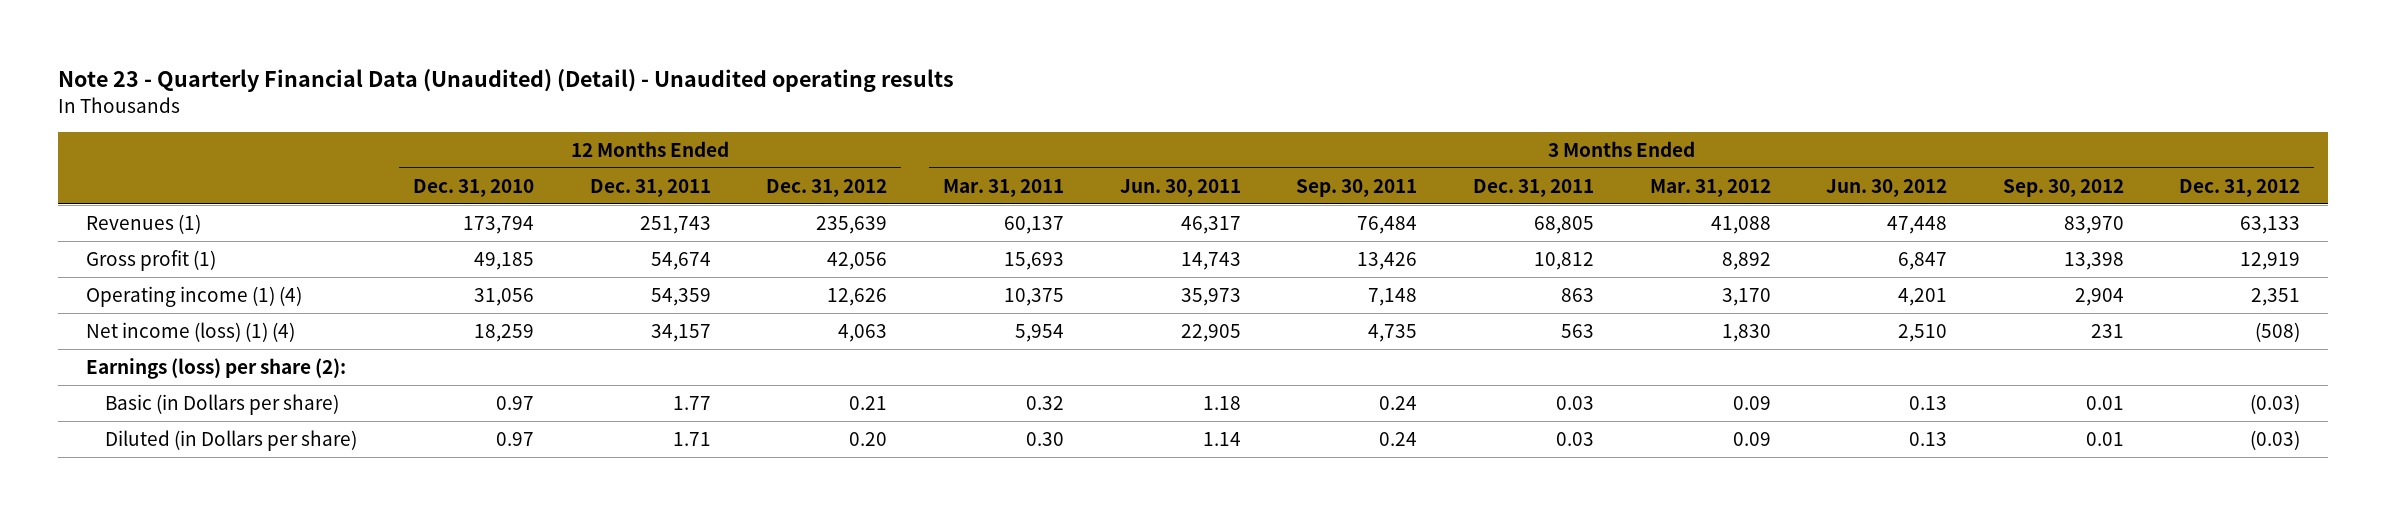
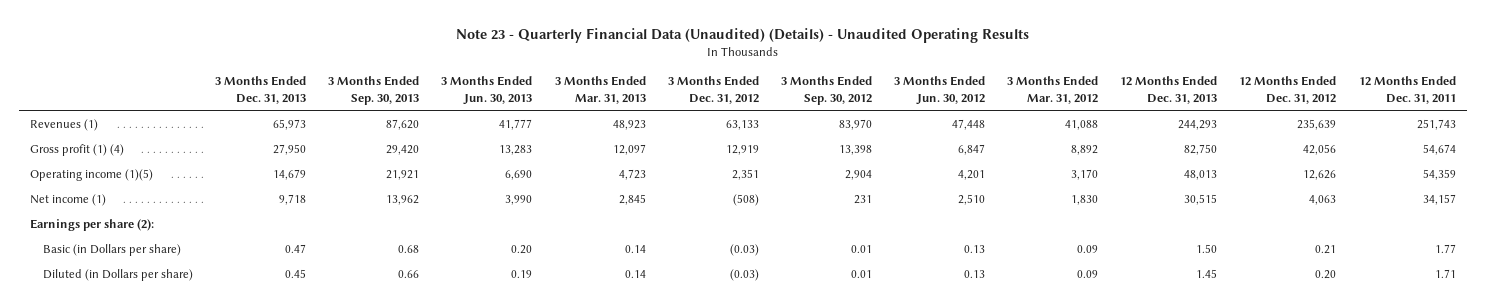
[58,69,955,93] Note 23 - Quarterly Financial Data (Unaudited) (Detail) - Unaudited operating results -> [455,27,1029,43] Note 23 - Quarterly Financial Data (Unaudited) (Details) - Unaudited Operating Results
[413,178,535,197] Dec. 31, 2010 -> none
[943,178,1065,197] Mar. 31, 2011 -> none
[1119,178,1241,197] Jun. 30, 2011 -> none
[1296,178,1418,197] Sep. 30, 2011 -> none
[1472,178,1594,197] Dec. 31, 2011 -> none
none -> [215,76,307,104] 3 Months Ended Dec. 31, 2013
none -> [328,76,420,105] 3 Months Ended Sep. 30, 2013
none -> [441,76,533,105] 3 Months Ended Jun. 30, 2013
none -> [554,76,646,104] 3 Months Ended Mar. 31, 2013
none -> [1120,76,1218,104] 12 Months Ended Dec. 31, 2013
[85,249,216,271] Gross profit (1) -> [30,143,125,156] Gross profit (1) (4)
[85,285,302,307] Operating income (1) (4) -> [30,168,154,181] Operating income (1)(5)
[85,321,295,342] Net income (loss) (1) (4) -> [30,193,107,206] Net income (1)
[85,357,346,379] Earnings (loss) per share (2): -> [30,218,155,231] Earnings per share (2):

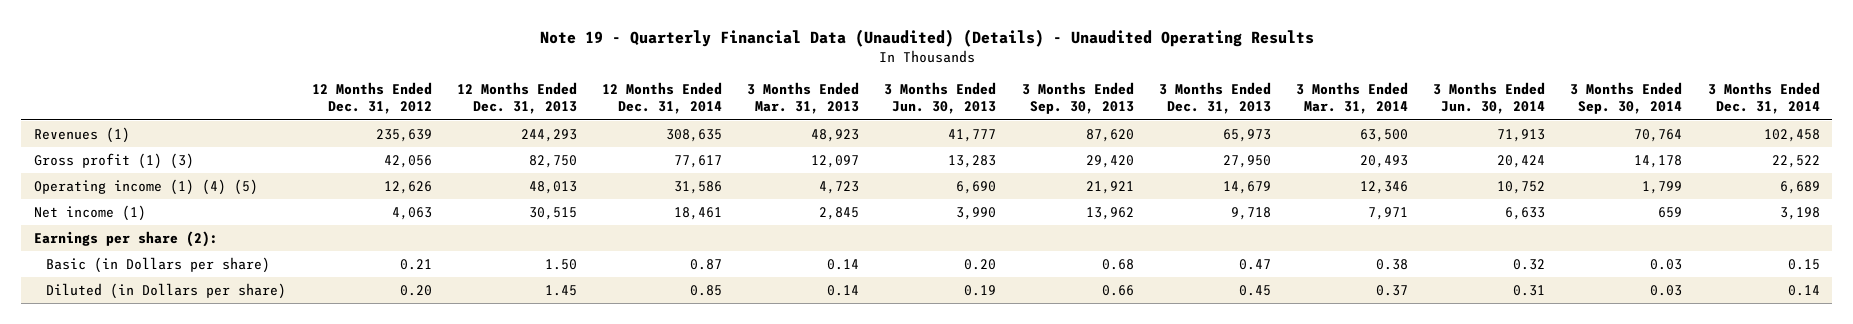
[455,27,1029,43] Note 23 - Quarterly Financial Data (Unaudited) (Details) - Unaudited Operating Results -> [539,28,1314,47] Note 19 - Quarterly Financial Data (Unaudited) (Details) - Unaudited Operating Results
[667,76,759,104] 3 Months Ended Dec. 31, 2012 -> none
[780,76,872,105] 3 Months Ended Sep. 30, 2012 -> none
[894,76,986,105] 3 Months Ended Jun. 30, 2012 -> none
[1007,76,1099,104] 3 Months Ended Mar. 31, 2012 -> none
[1358,76,1456,104] 12 Months Ended Dec. 31, 2011 -> none
none -> [602,81,723,115] 12 Months Ended Dec. 31, 2014
none -> [1296,81,1409,115] 3 Months Ended Mar. 31, 2014
none -> [1433,81,1546,115] 3 Months Ended Jun. 30, 2014
none -> [1570,81,1683,115] 3 Months Ended Sep. 30, 2014
none -> [1707,81,1820,115] 3 Months Ended Dec. 31, 2014
[30,143,125,156] Gross profit (1) (4) -> [33,153,194,170] Gross profit (1) (3)
[30,168,154,181] Operating income (1)(5) -> [33,179,258,196] Operating income (1) (4) (5)

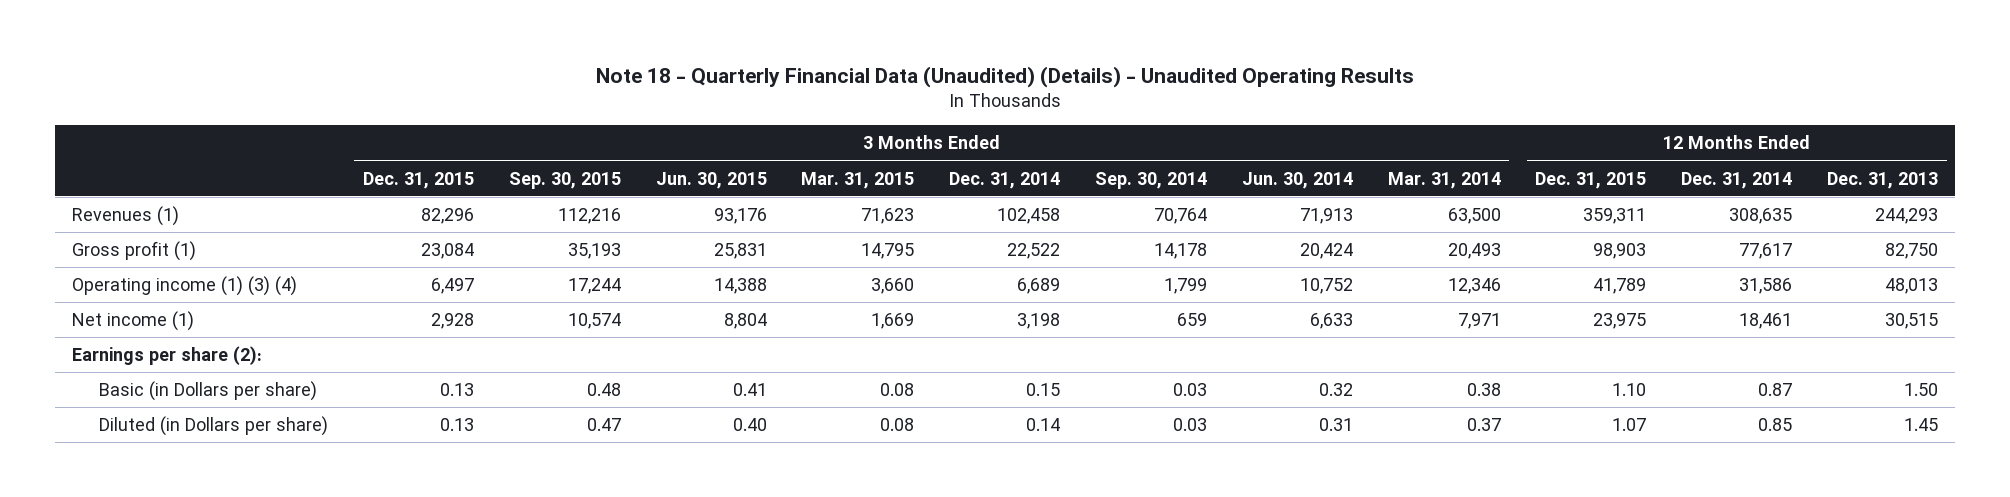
[539,28,1314,47] Note 19 - Quarterly Financial Data (Unaudited) (Details) - Unaudited Operating Results -> [596,65,1415,88] Note 18 - Quarterly Financial Data (Unaudited) (Details) - Unaudited Operating Results
[311,81,432,115] 12 Months Ended Dec. 31, 2012 -> none
[747,81,860,115] 3 Months Ended Mar. 31, 2013 -> none
[884,81,997,115] 3 Months Ended Jun. 30, 2013 -> none
[1021,81,1134,115] 3 Months Ended Sep. 30, 2013 -> none
[1158,81,1271,115] 3 Months Ended Dec. 31, 2013 -> none
none -> [363,171,475,189] Dec. 31, 2015
none -> [508,171,621,189] Sep. 30, 2015
none -> [655,171,767,189] Jun. 30, 2015
none -> [801,171,915,189] Mar. 31, 2015
none -> [1535,171,1647,189] Dec. 31, 2015
[33,153,194,170] Gross profit (1) (3) -> [72,241,197,262] Gross profit (1)
[33,179,258,196] Operating income (1) (4) (5) -> [72,276,298,297] Operating income (1) (3) (4)

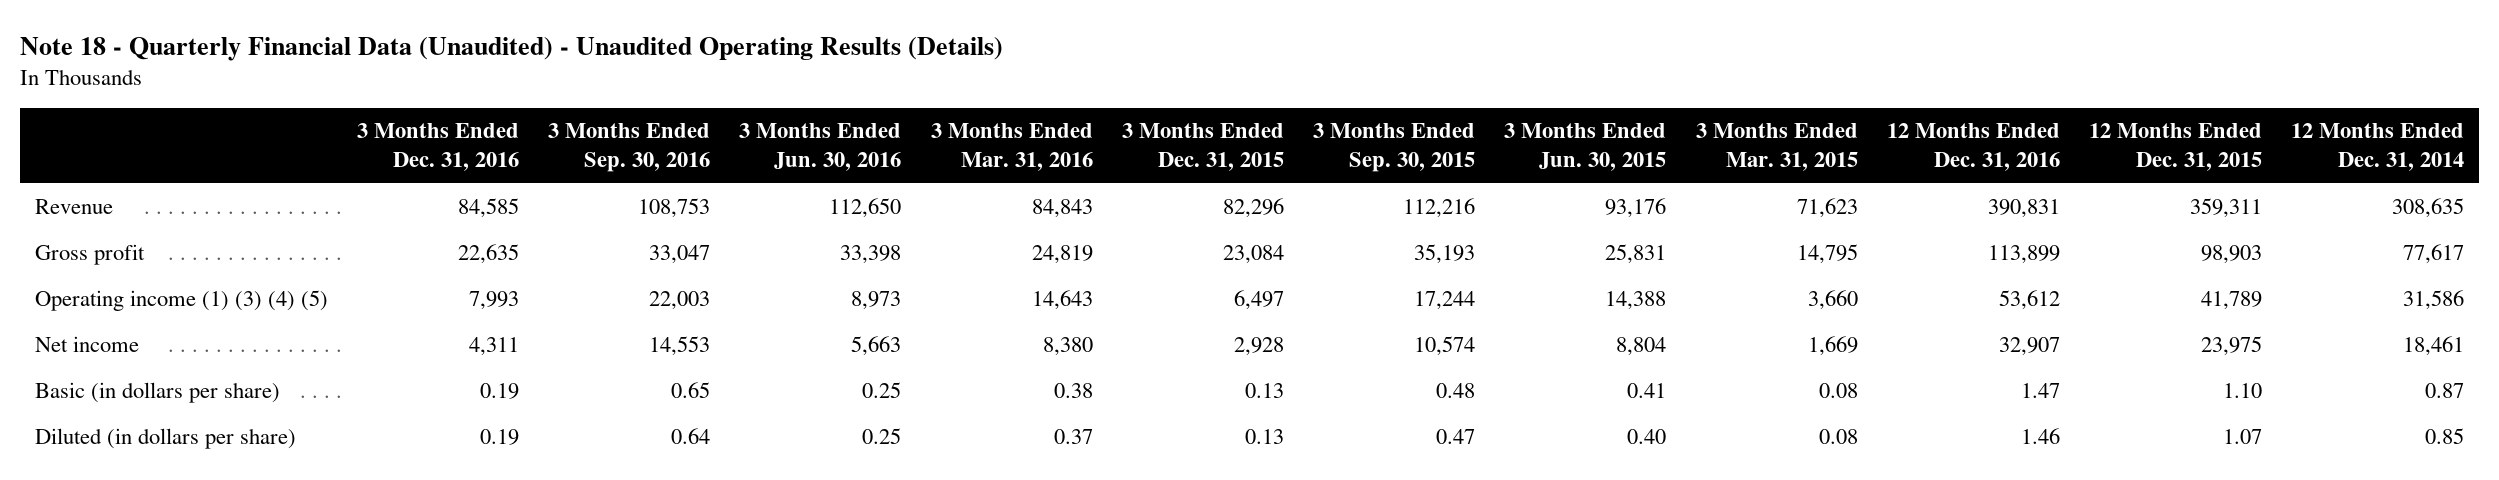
[596,65,1415,88] Note 18 - Quarterly Financial Data (Unaudited) (Details) - Unaudited Operating Results -> [20,36,1004,61] Note 18 - Quarterly Financial Data (Unaudited) - Unaudited Operating Results (Details)
[949,171,1061,189] Dec. 31, 2014 -> none
[1095,171,1208,189] Sep. 30, 2014 -> none
[1241,171,1353,189] Jun. 30, 2014 -> none
[1387,171,1501,189] Mar. 31, 2014 -> none
[1827,171,1939,189] Dec. 31, 2013 -> none
none -> [357,123,520,172] 3 Months Ended Dec. 31, 2016
none -> [548,123,711,173] 3 Months Ended Sep. 30, 2016
none -> [739,123,902,172] 3 Months Ended Jun. 30, 2016
none -> [930,123,1093,172] 3 Months Ended Mar. 31, 2016
none -> [1886,123,2060,172] 12 Months Ended Dec. 31, 2016
[72,346,263,366] Earnings per share (2): -> none
[72,206,180,227] Revenues (1) -> [34,199,113,215] Revenue
[72,241,197,262] Gross profit (1) -> [34,244,145,266] Gross profit
[72,276,298,297] Operating income (1) (3) (4) -> [34,290,328,312] Operating income (1) (3) (4) (5)
[72,311,195,332] Net income (1) -> [34,336,139,353] Net income
[99,381,318,402] Basic (in Dollars per share) -> [34,382,280,404] Basic (in dollars per share)
[99,416,329,437] Diluted (in Dollars per share) -> [34,428,296,450] Diluted (in dollars per share)

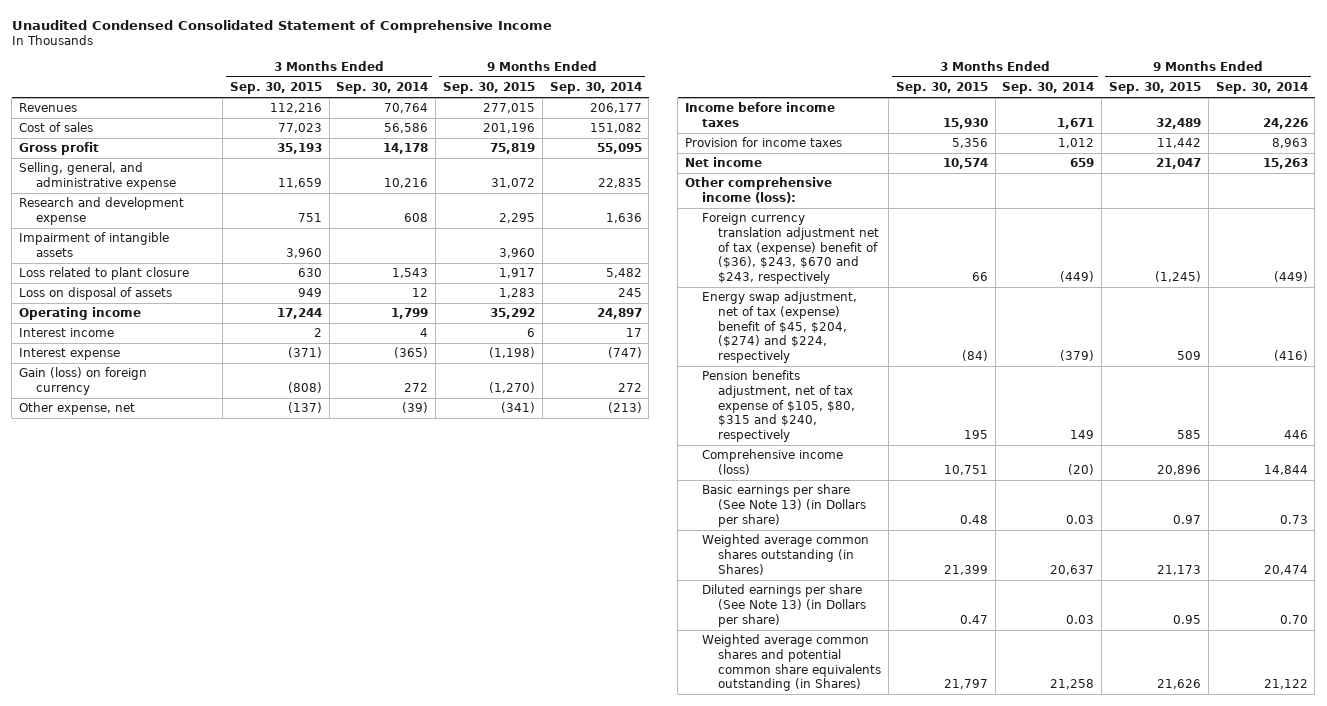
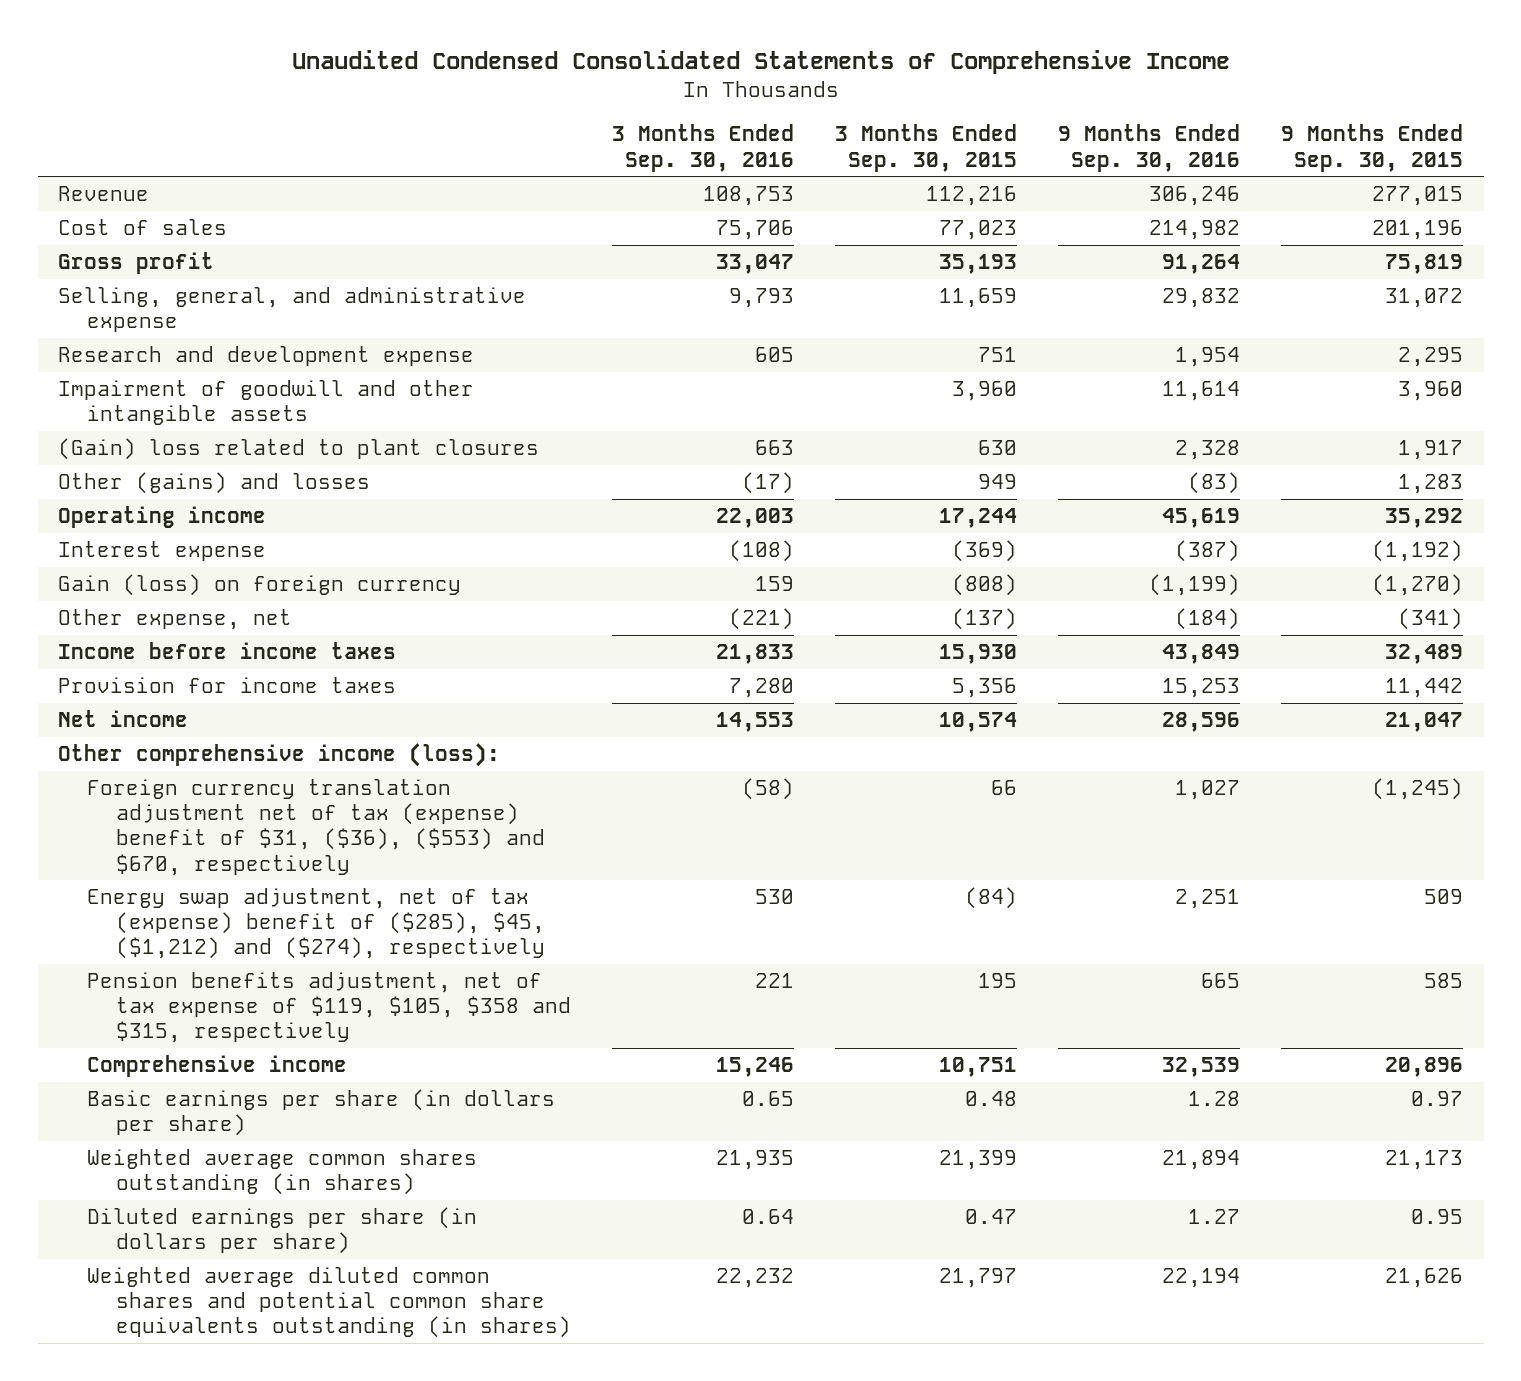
[11,19,552,33] Unaudited Condensed Consolidated Statement of Comprehensive Income -> [291,50,1230,75] Unaudited Condensed Consolidated Statements of Comprehensive Income
[336,82,429,95] Sep. 30, 2014 -> none
[549,82,642,95] Sep. 30, 2014 -> none
none -> [611,124,794,172] 3 Months Ended Sep. 30, 2016
none -> [1058,124,1241,172] 9 Months Ended Sep. 30, 2016
[19,103,78,113] Revenues -> [58,185,150,201] Revenue
[19,232,170,258] Impairment of intangible assets -> [58,379,475,426] Impairment of goodwill and other intangible assets
[19,267,190,281] Loss related to plant closure -> [58,437,540,460] (Gain) loss related to plant closures
[19,287,173,301] Loss on disposal of assets -> [58,471,371,494] Other (gains) and losses
[19,328,115,338] Interest income -> none
[287,347,322,359] (371) -> [952,539,1018,562] (369)
[489,347,536,359] (1,198) -> [1372,539,1464,562] (1,192)
[701,213,880,284] Foreign currency translation adjustment net of tax (expense) benefit of ($36), $243, $670 and $243, respectively -> [87,778,545,876] Foreign currency translation adjustment net of tax (expense) benefit of $31, ($36), ($553) and $670, respectively
[701,291,857,363] Energy swap adjustment, net of tax (expense) benefit of $45, $204, ($274) and $224, respectively -> [87,887,545,960] Energy swap adjustment, net of tax (expense) benefit of ($285), $45, ($1,212) and ($274), respectively
[701,370,856,442] Pension benefits adjustment, net of tax expense of $105, $80, $315 and $240, respectively -> [87,971,571,1044] Pension benefits adjustment, net of tax expense of $119, $105, $358 and $315, respectively
[701,449,843,476] Comprehensive income (loss) -> [87,1054,348,1077] Comprehensive income
[701,484,867,527] Basic earnings per share (See Note 13) (in Dollars per share) -> [87,1088,556,1137] Basic earnings per share (in dollars per share)
[701,534,869,575] Weighted average common shares outstanding (in Shares) -> [87,1148,478,1196] Weighted average common shares outstanding (in shares)
[701,584,867,627] Diluted earnings per share (See Note 13) (in Dollars per share) -> [87,1206,478,1255] Diluted earnings per share (in dollars per share)
[701,634,882,692] Weighted average common shares and potential common share equivalents outstanding (in Shares) -> [87,1266,571,1339] Weighted average diluted common shares and potential common share equivalents outstanding (in shares)

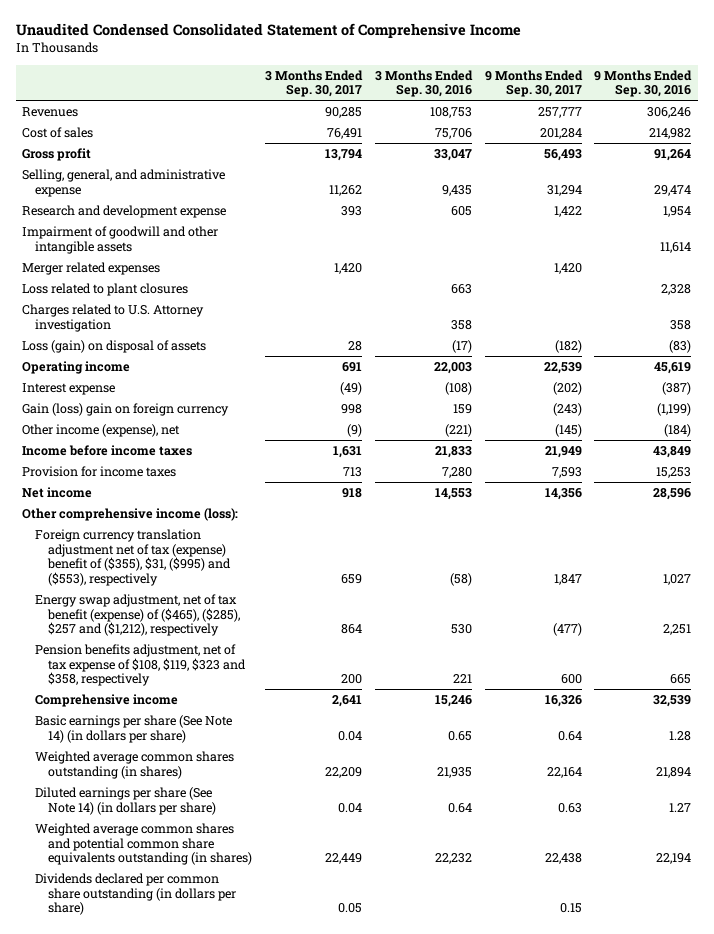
[291,50,1230,75] Unaudited Condensed Consolidated Statements of Comprehensive Income -> [15,23,521,39] Unaudited Condensed Consolidated Statement of Comprehensive Income
[835,124,1018,172] 3 Months Ended Sep. 30, 2015 -> none
[1281,124,1464,172] 9 Months Ended Sep. 30, 2015 -> none
none -> [264,69,363,98] 3 Months Ended Sep. 30, 2017
none -> [484,69,583,98] 9 Months Ended Sep. 30, 2017
[58,185,150,201] Revenue -> [22,106,79,117] Revenues
[728,287,794,308] 9,793 -> [441,184,472,196] 9,435
[1162,287,1241,308] 29,832 -> [654,184,692,196] 29,474
none -> [22,261,161,275] Merger related expenses
[58,437,540,460] (Gain) loss related to plant closures -> [22,282,189,296] Loss related to plant closures
none -> [22,303,205,332] Charges related to U.S. Attorney investigation
[58,471,371,494] Other (gains) and losses -> [22,339,207,353] Loss (gain) on disposal of assets
[58,573,462,596] Gain (loss) on foreign currency -> [22,402,230,416] Gain (loss) gain on foreign currency
[58,608,293,630] Other expense, net -> [22,423,181,437] Other income (expense), net
[87,778,545,876] Foreign currency translation adjustment net of tax (expense) benefit of $31, ($36), ($553) and $670, respectively -> [34,528,231,586] Foreign currency translation adjustment net of tax (expense) benefit of ($355), $31, ($995) and ($553), respectively
[87,887,545,960] Energy swap adjustment, net of tax (expense) benefit of ($285), $45, ($1,212) and ($274), respectively -> [34,593,240,637] Energy swap adjustment, net of tax benefit (expense) of ($465), ($285), $257 and ($1,212), respectively
[87,971,571,1044] Pension benefits adjustment, net of tax expense of $119, $105, $358 and $315, respectively -> [34,643,246,687] Pension benefits adjustment, net of tax expense of $108, $119, $323 and $358, respectively
[87,1088,556,1137] Basic earnings per share (in dollars per share) -> [34,714,232,743] Basic earnings per share (See Note 14) (in dollars per share)
[87,1206,478,1255] Diluted earnings per share (in dollars per share) -> [34,786,216,815] Diluted earnings per share (See Note 14) (in dollars per share)
[87,1266,571,1339] Weighted average diluted common shares and potential common share equivalents outstanding (in shares) -> [34,822,252,866] Weighted average common shares and potential common share equivalents outstanding (in shares)
none -> [34,872,236,916] Dividends declared per common share outstanding (in dollars per share)

